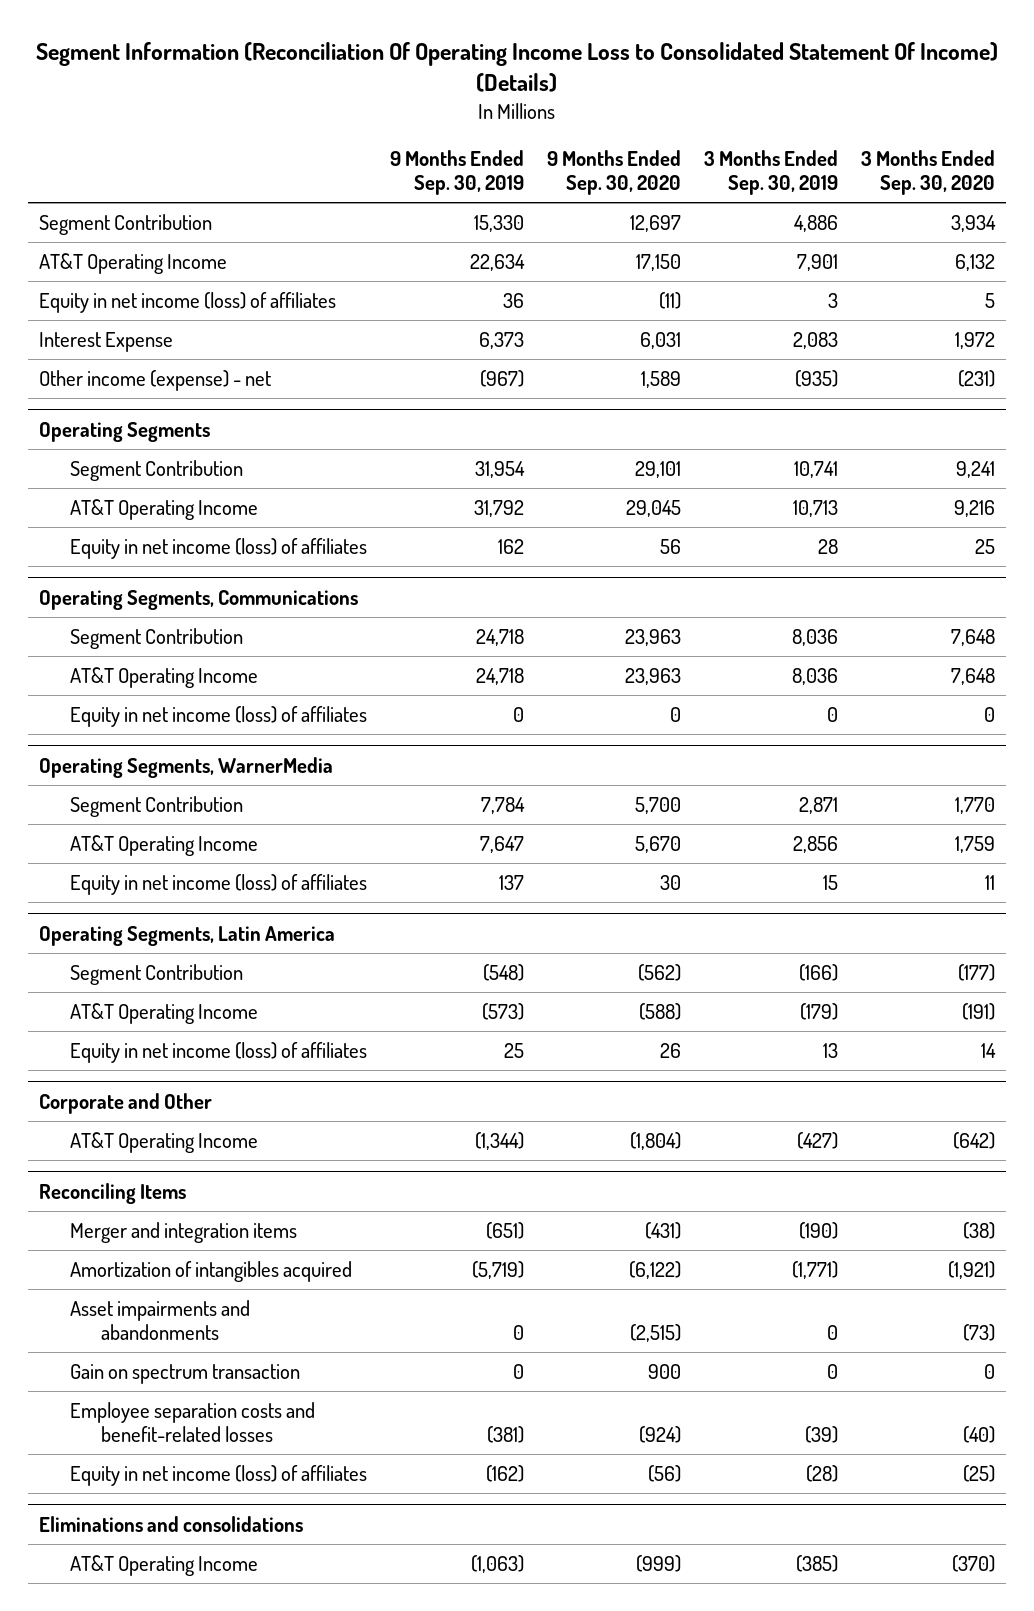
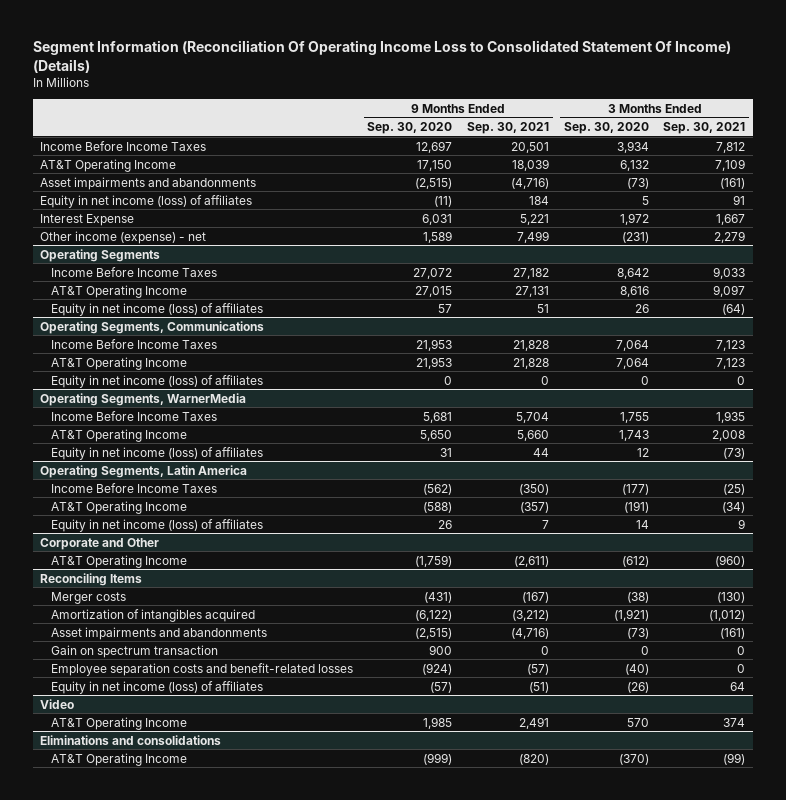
[389,150,524,195] 9 Months Ended Sep. 30, 2019 -> none
[703,150,838,195] 3 Months Ended Sep. 30, 2019 -> none
none -> [467,122,550,135] Sep. 30, 2021
none -> [663,122,746,135] Sep. 30, 2021
[39,213,213,235] Segment Contribution -> [40,140,207,151] Income Before Income Taxes
none -> [40,176,257,190] Asset impairments and abandonments
[70,459,244,481] Segment Contribution -> none
none -> [50,266,217,277] Income Before Income Taxes
[625,499,681,517] 29,045 -> [415,285,453,297] 27,015
[953,499,995,517] 9,216 -> [619,285,649,297] 8,616
[659,538,681,554] 56 -> [438,303,453,313] 57
[974,538,995,554] 25 -> [634,303,649,313] 26
[70,627,244,649] Segment Contribution -> none
none -> [50,338,217,349] Income Before Income Taxes
[624,667,681,685] 23,963 -> [416,356,453,369] 21,953
[950,667,995,685] 7,648 -> [615,357,649,369] 7,064
[70,795,244,817] Segment Contribution -> none
none -> [50,410,217,421] Income Before Income Taxes
[634,835,681,853] 5,670 -> [420,429,453,441] 5,650
[954,835,995,853] 1,759 -> [618,429,649,441] 1,743
[659,874,681,890] 30 -> [440,447,453,457] 31
[984,874,995,890] 11 -> [636,447,649,457] 12
[70,963,244,985] Segment Contribution -> [50,482,217,493] Income Before Income Taxes
[629,1131,681,1150] (1,804) -> [415,554,453,567] (1,759)
[952,1131,995,1149] (642) -> [621,555,649,567] (612)
[70,1221,298,1243] Merger and integration items -> [50,591,126,604] Merger costs
[647,1464,681,1482] (56) -> [430,681,453,693] (57)
[962,1464,995,1482] (25) -> [626,681,649,693] (26)
none -> [40,698,75,709] Video
none -> [50,716,187,730] AT&T Operating Income

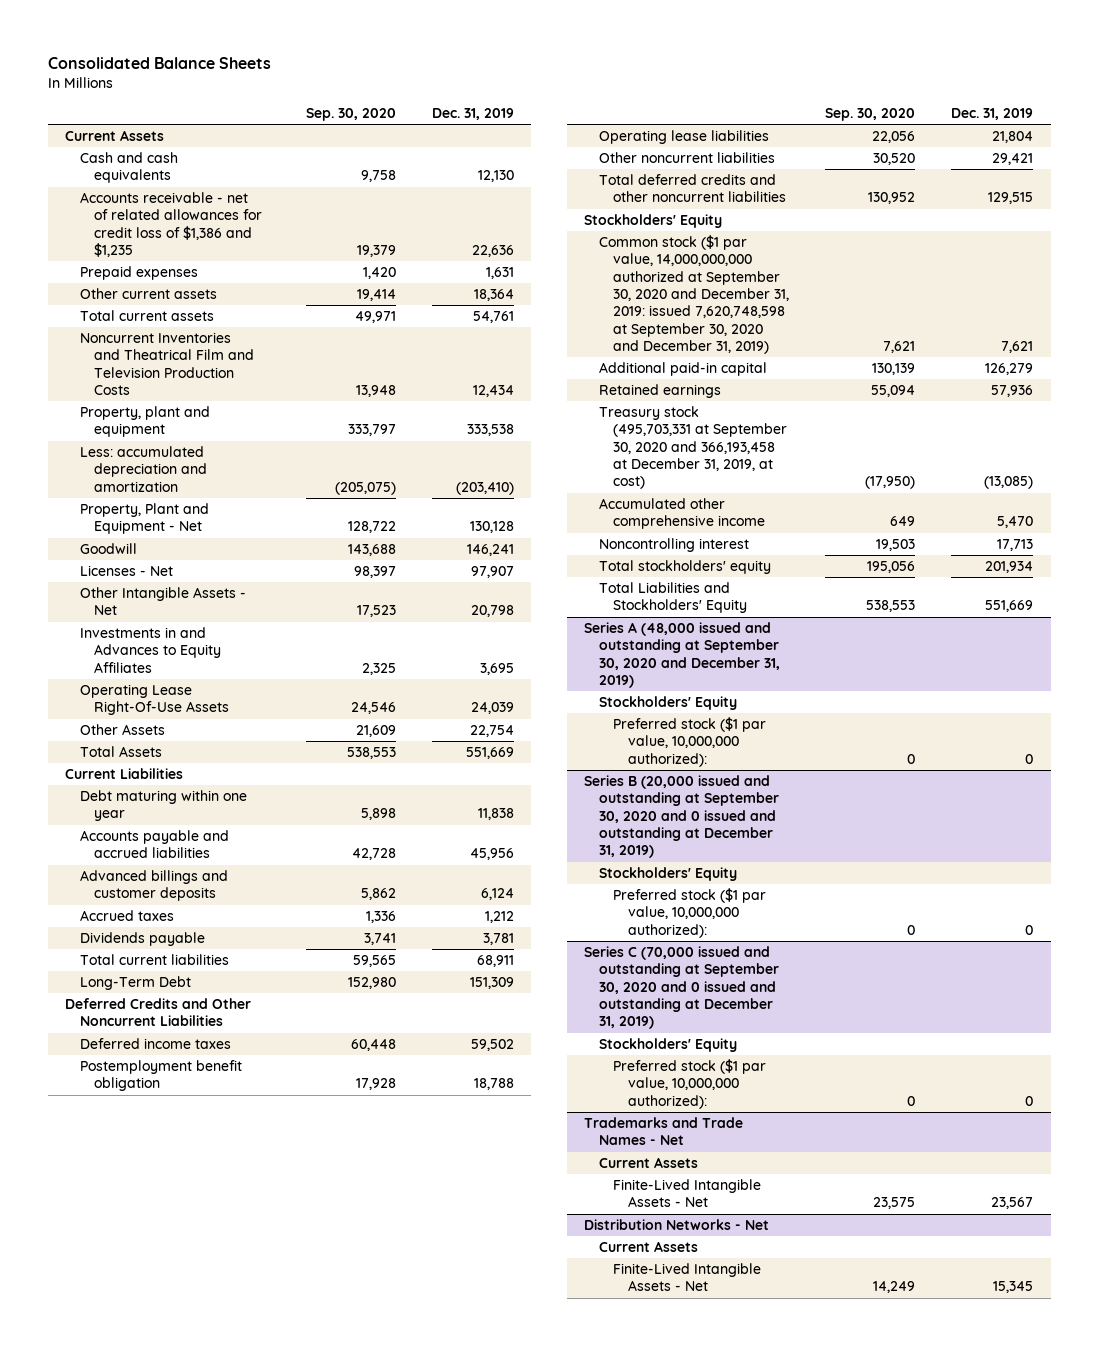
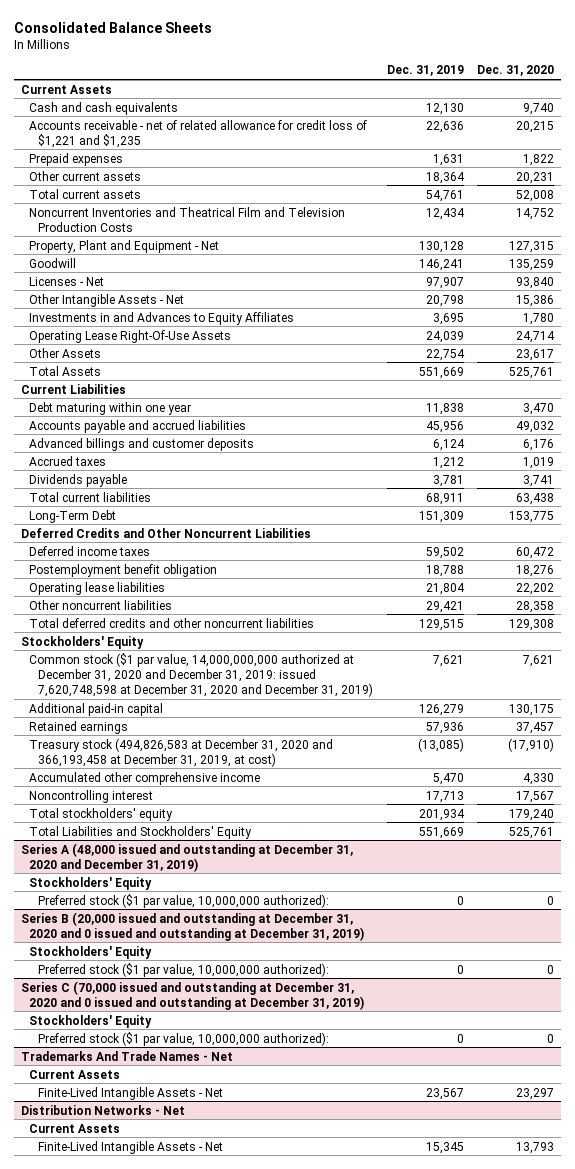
[306,108,397,122] Sep. 30, 2020 -> none
none -> [477,65,555,77] Dec. 31, 2020
[79,192,263,258] Accounts receivable - net of related allowances for credit loss of $1,386 and $1,235 -> [29,119,368,148] Accounts receivable - net of related allowance for credit loss of $1,221 and $1,235
[79,406,210,438] Property, plant and equipment -> none
[79,446,208,492] Less: accumulated depreciation and amortization -> none
[598,235,790,355] Common stock ($1 par value, 14,000,000,000 authorized at September 30, 2020 and December 31, 2019: issued 7,620,748,598 at September 30, 2020 and December 31, 2019) -> [29,652,373,697] Common stock ($1 par value, 14,000,000,000 authorized at December 31, 2020 and December 31, 2019: issued 7,620,748,598 at December 31, 2020 and December 31, 2019)
[598,406,788,490] Treasury stock (495,703,331 at September 30, 2020 and 366,193,458 at December 31, 2019, at cost) -> [29,737,334,767] Treasury stock (494,826,583 at December 31, 2020 and 366,193,458 at December 31, 2019, at cost)
[584,622,780,689] Series A (48,000 issued and outstanding at September 30, 2020 and December 31, 2019) -> [20,842,353,872] Series A (48,000 issued and outstanding at December 31, 2020 and December 31, 2019)
[584,775,779,859] Series B (20,000 issued and outstanding at September 30, 2020 and 0 issued and outstanding at December 31, 2019) -> [20,911,365,941] Series B (20,000 issued and outstanding at December 31, 2020 and 0 issued and outstanding at December 31, 2019)
[584,946,779,1030] Series C (70,000 issued and outstanding at September 30, 2020 and 0 issued and outstanding at December 31, 2019) -> [20,980,365,1010] Series C (70,000 issued and outstanding at December 31, 2020 and 0 issued and outstanding at December 31, 2019)
[584,1117,744,1146] Trademarks and Trade Names - Net -> [20,1050,233,1061] Trademarks And Trade Names - Net

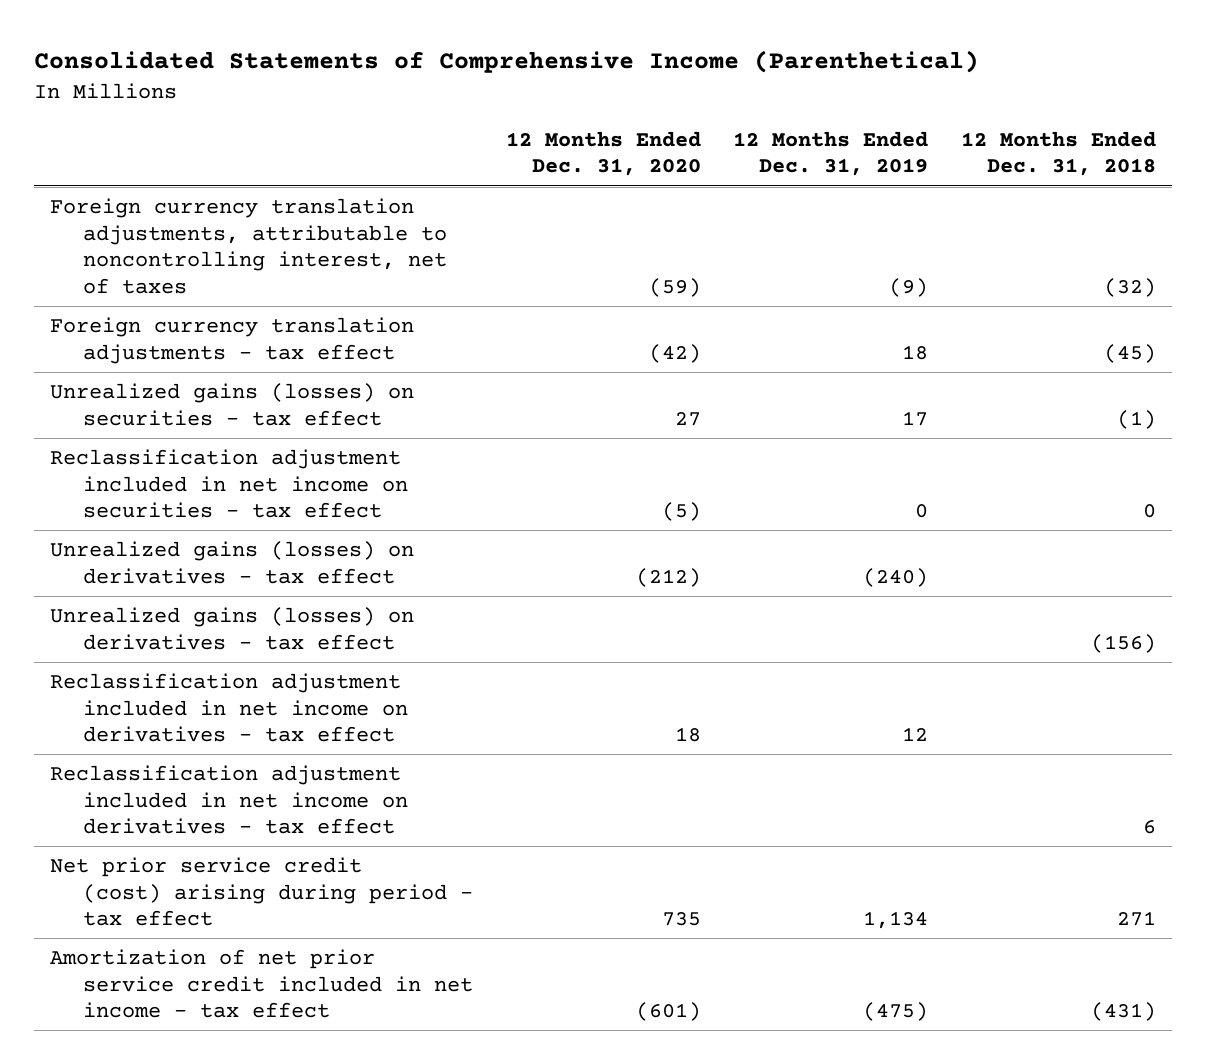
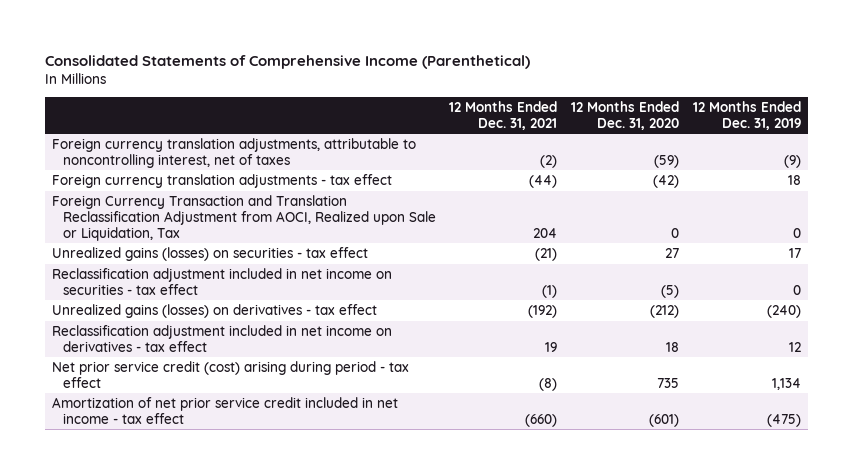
[960,130,1156,177] 12 Months Ended Dec. 31, 2018 -> none
none -> [449,101,558,130] 12 Months Ended Dec. 31, 2021
none -> [52,194,436,241] Foreign Currency Transaction and Translation Reclassification Adjustment from AOCI, Realized upon Sale or Liquidation, Tax
[50,607,415,650] Unrealized gains (losses) on derivatives - tax effect -> none
[50,765,409,835] Reclassification adjustment included in net income on derivatives - tax effect -> none

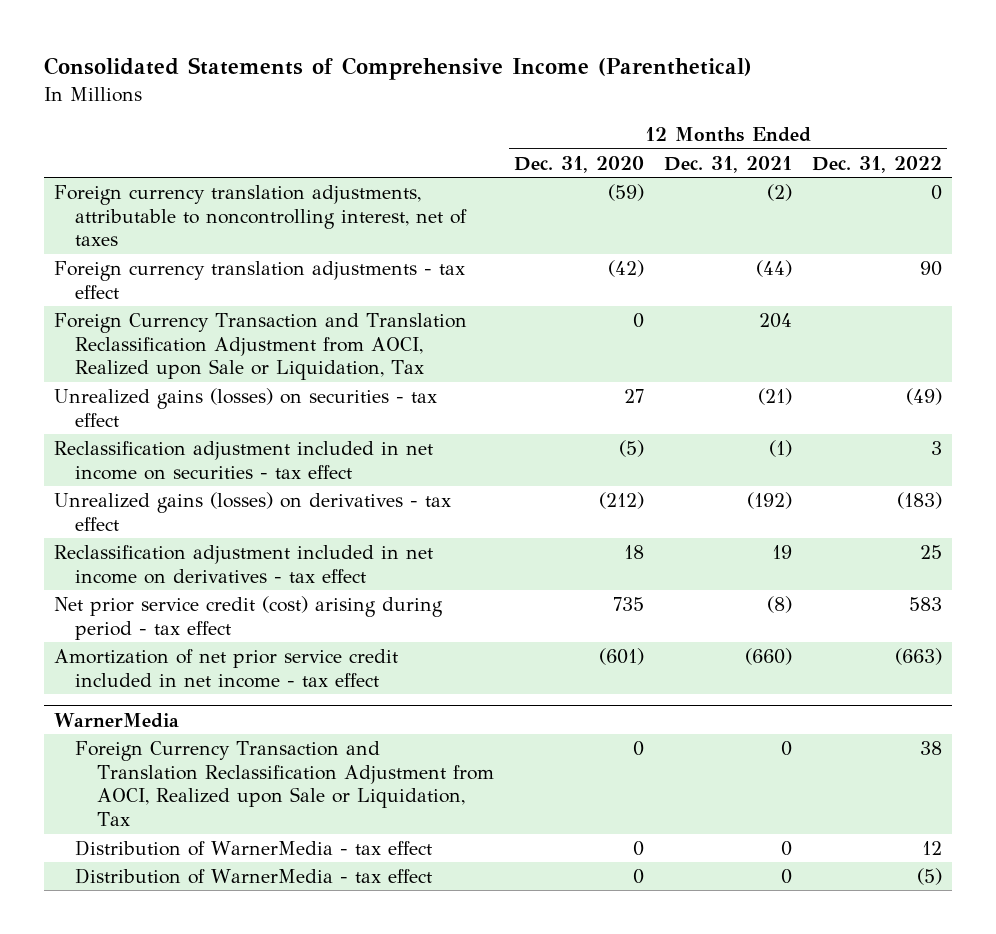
[692,101,801,130] 12 Months Ended Dec. 31, 2019 -> none
none -> [811,155,942,173] Dec. 31, 2022
none -> [53,712,179,728] WarnerMedia
none -> [75,741,495,827] Foreign Currency Transaction and Translation Reclassification Adjustment from AOCI, Realized upon Sale or Liquidation, Tax
none -> [75,840,433,857] Distribution of WarnerMedia - tax effect
none -> [75,868,433,885] Distribution of WarnerMedia - tax effect

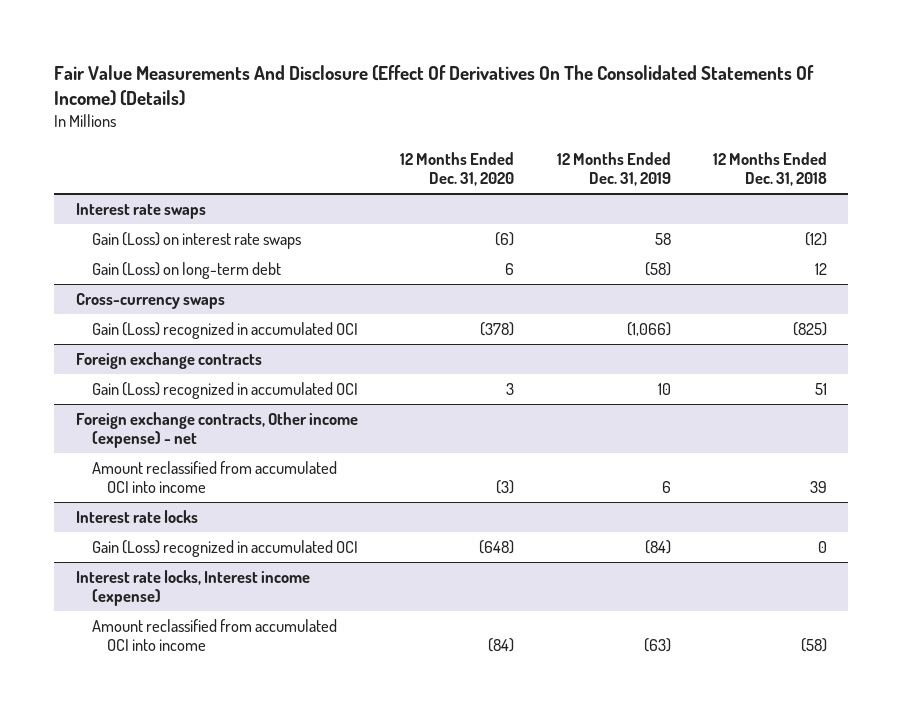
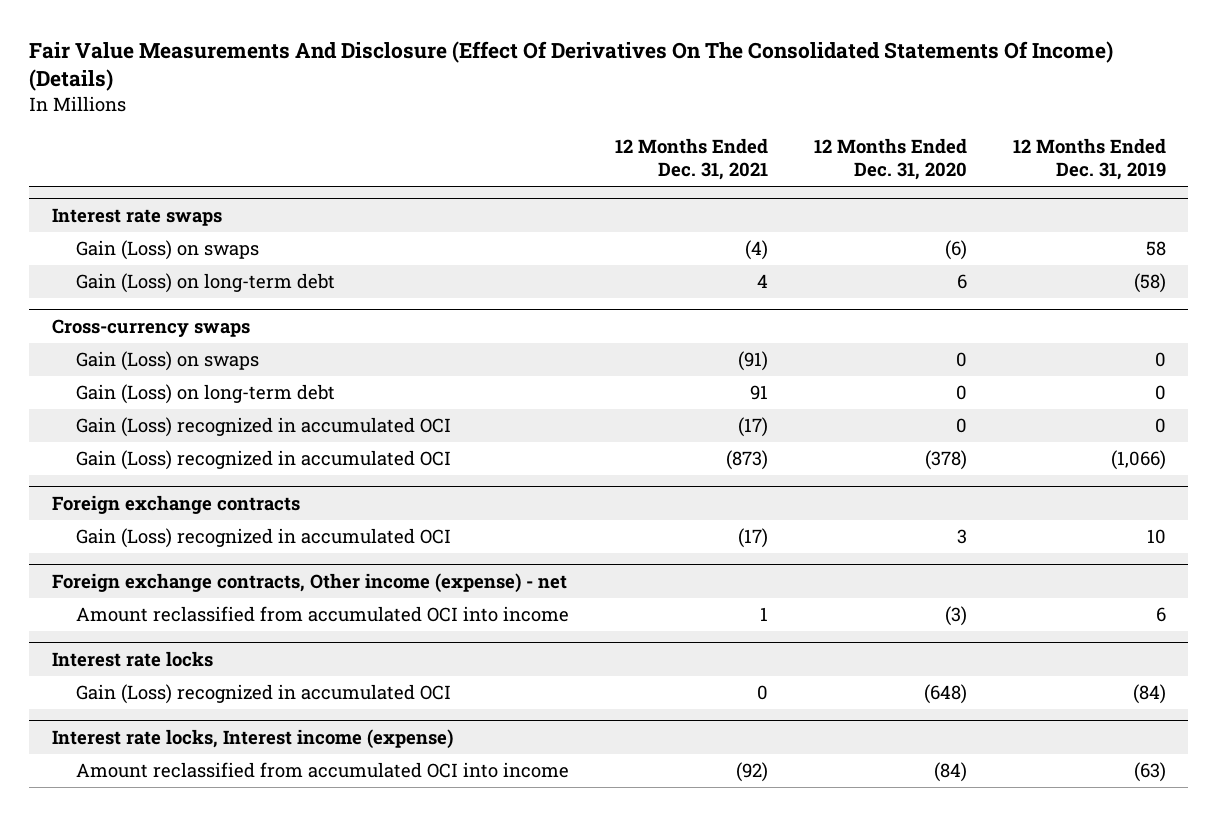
[713,152,828,187] 12 Months Ended Dec. 31, 2018 -> none
none -> [614,137,768,181] 12 Months Ended Dec. 31, 2021
[91,232,301,250] Gain (Loss) on interest rate swaps -> [75,240,259,261] Gain (Loss) on swaps
none -> [75,351,259,372] Gain (Loss) on swaps
none -> [75,384,335,405] Gain (Loss) on long-term debt
none -> [75,417,451,438] Gain (Loss) recognized in accumulated OCI

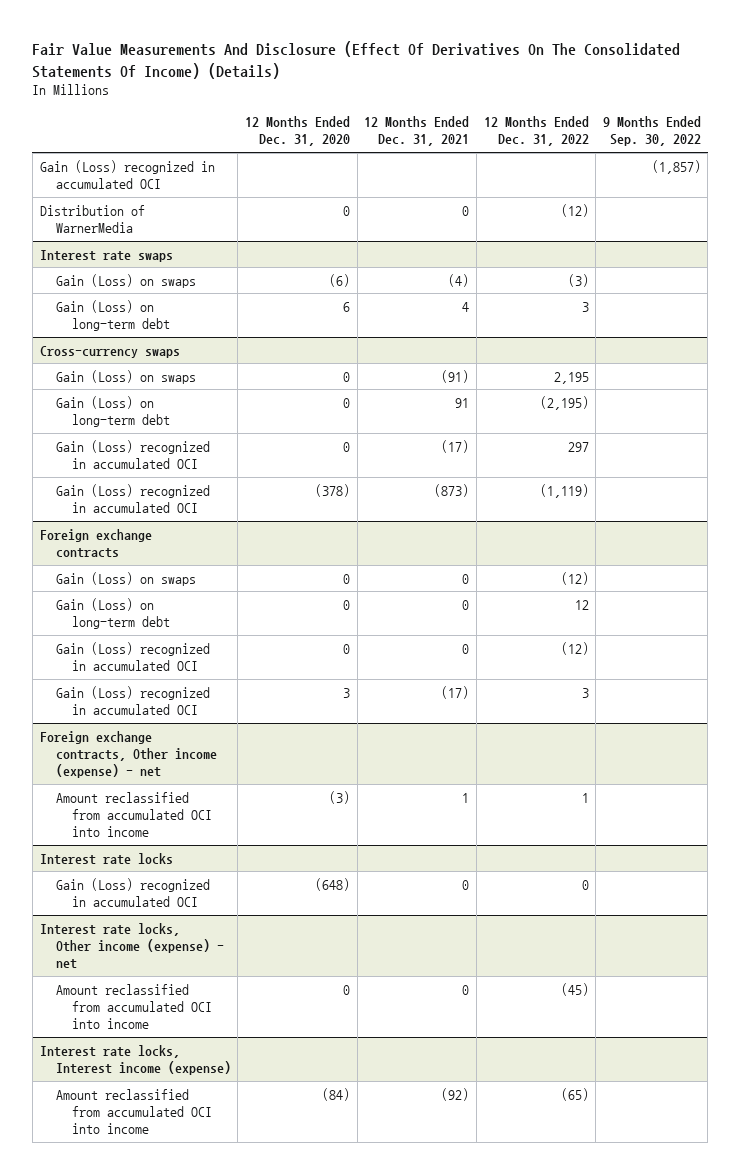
[1012,137,1166,181] 12 Months Ended Dec. 31, 2019 -> none
none -> [483,116,589,147] 12 Months Ended Dec. 31, 2022
none -> [602,116,701,147] 9 Months Ended Sep. 30, 2022
none -> [39,159,215,189] Gain (Loss) recognized in accumulated OCI
none -> [39,204,145,233] Distribution of WarnerMedia
none -> [55,571,196,586] Gain (Loss) on swaps
none -> [55,597,170,629] Gain (Loss) on long-term debt
none -> [55,641,210,671] Gain (Loss) recognized in accumulated OCI
none -> [39,922,224,970] Interest rate locks, Other income (expense) - net
none -> [55,983,212,1030] Amount reclassified from accumulated OCI into income

